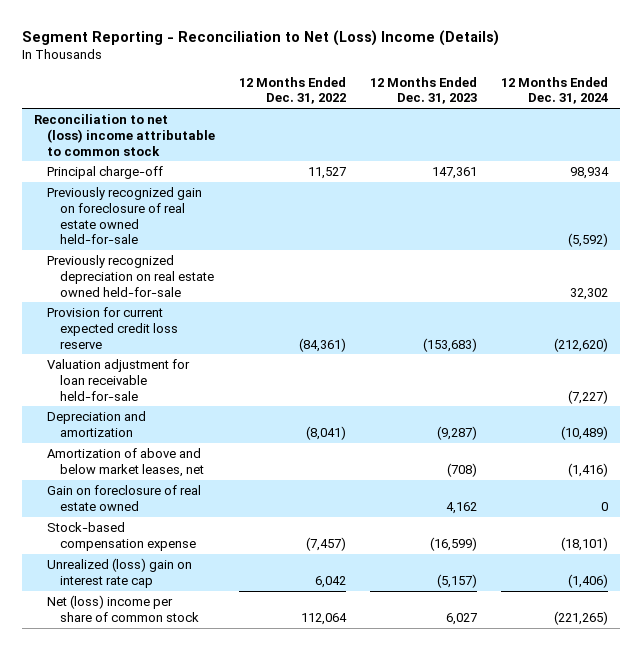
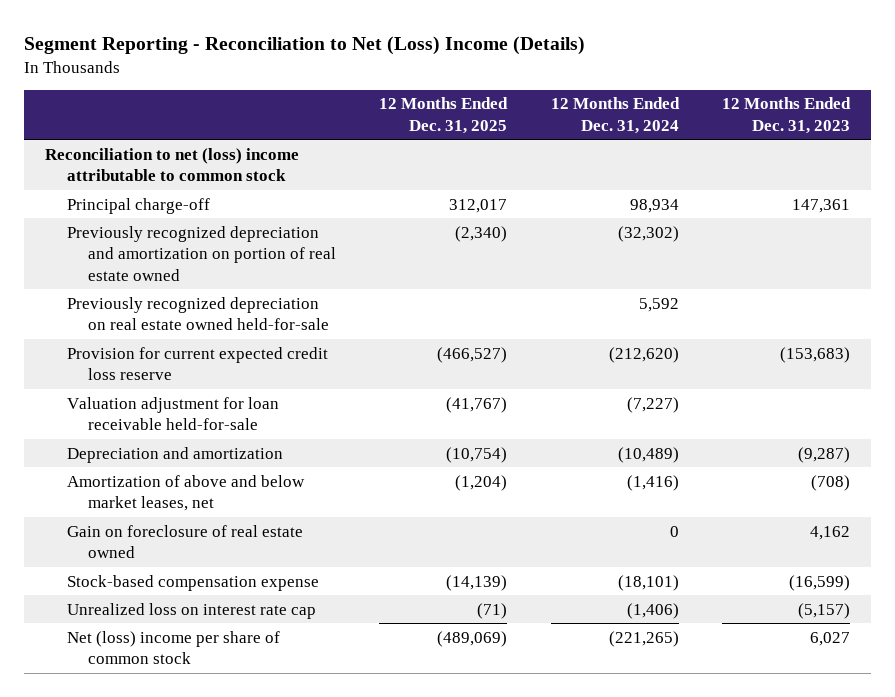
[238,76,346,105] 12 Months Ended Dec. 31, 2022 -> none
none -> [379,97,509,134] 12 Months Ended Dec. 31, 2025
[46,186,202,245] Previously recognized gain on foreclosure of real estate owned held-for-sale -> none
none -> [66,225,337,281] Previously recognized depreciation and amortization on portion of real estate owned
[569,287,608,300] 32,302 -> [638,297,679,312] 5,592
[46,557,192,588] Unrealized (loss) gain on interest rate cap -> [66,602,316,619] Unrealized loss on interest rate cap

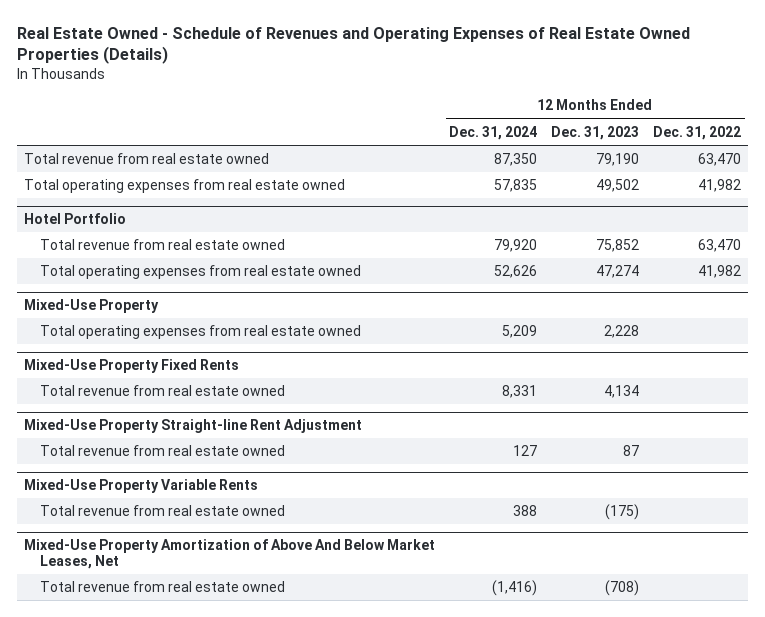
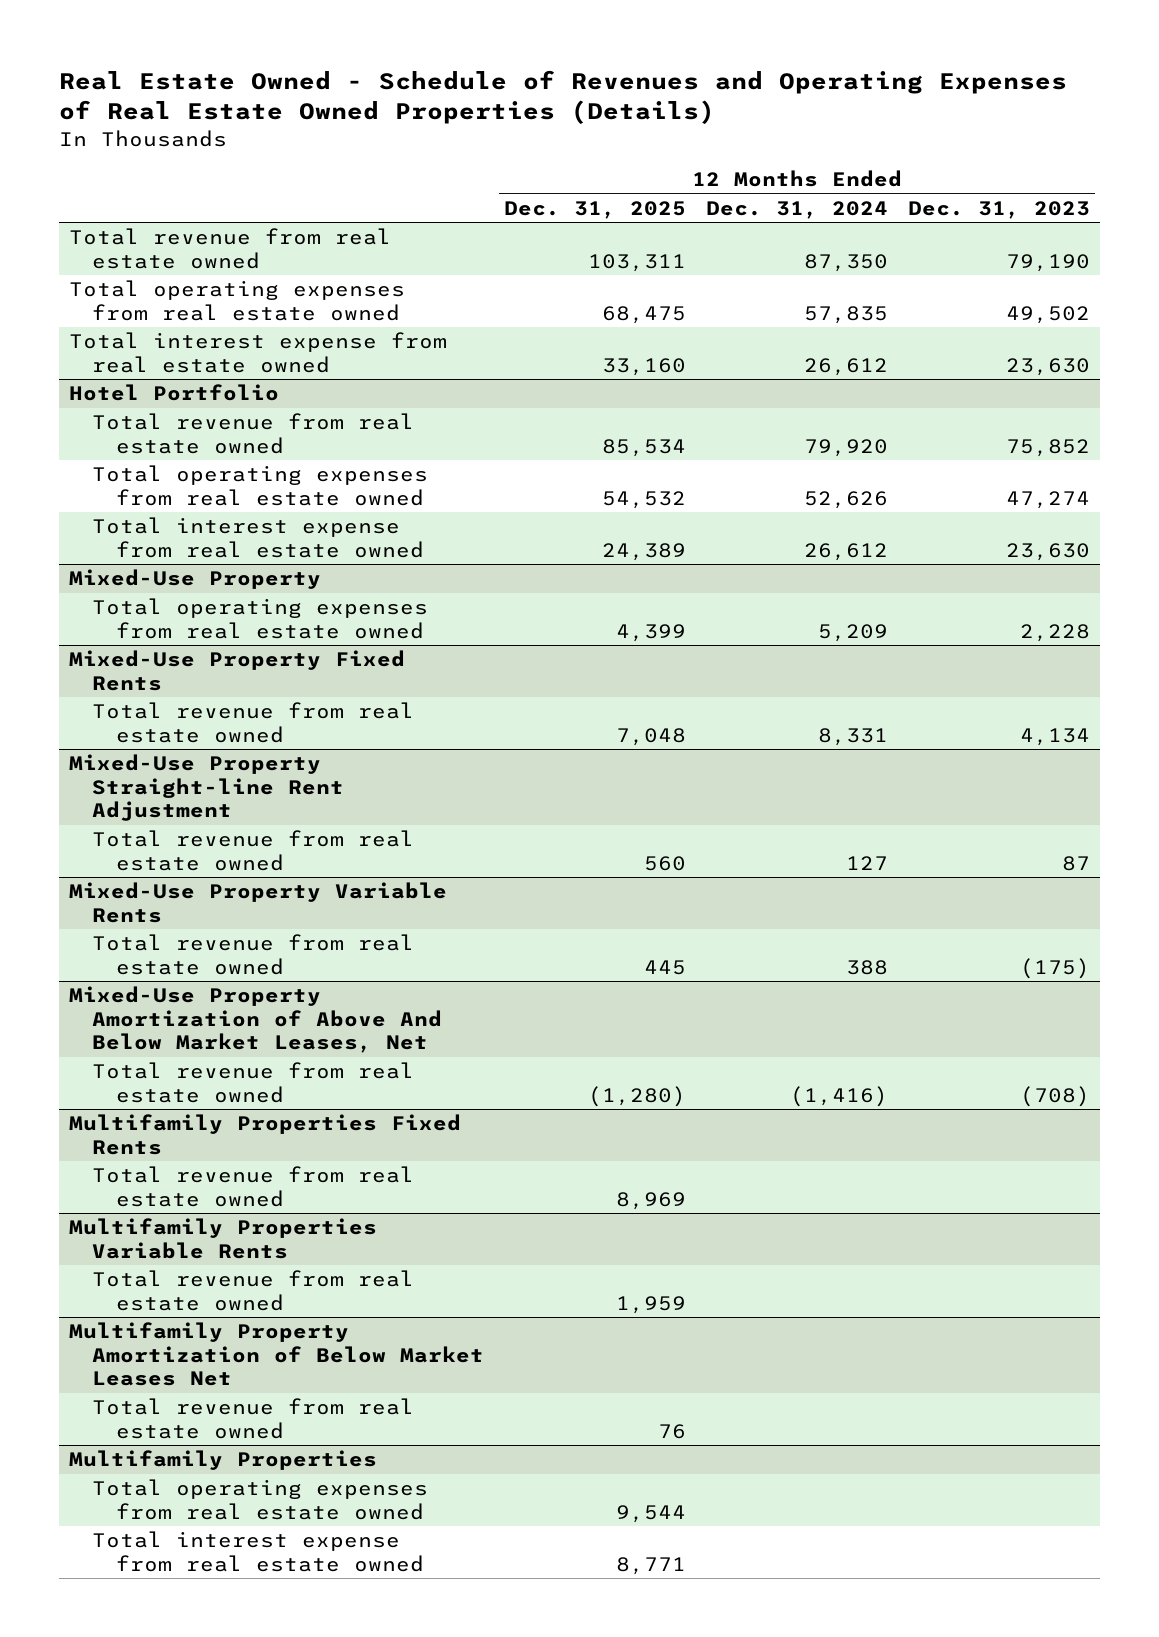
[653,125,742,140] Dec. 31, 2022 -> none
none -> [504,200,687,219] Dec. 31, 2025
none -> [68,332,447,373] Total interest expense from real estate owned
none -> [92,517,424,558] Total interest expense from real estate owned
none -> [68,1114,461,1155] Multifamily Properties Fixed Rents
none -> [92,1166,415,1207] Total revenue from real estate owned
none -> [68,1218,377,1259] Multifamily Properties Variable Rents
none -> [92,1270,415,1311] Total revenue from real estate owned
none -> [68,1322,485,1387] Multifamily Property Amortization of Below Market Leases Net
none -> [92,1398,415,1439] Total revenue from real estate owned
none -> [68,1450,377,1471] Multifamily Properties
none -> [92,1479,429,1520] Total operating expenses from real estate owned
none -> [92,1531,424,1572] Total interest expense from real estate owned

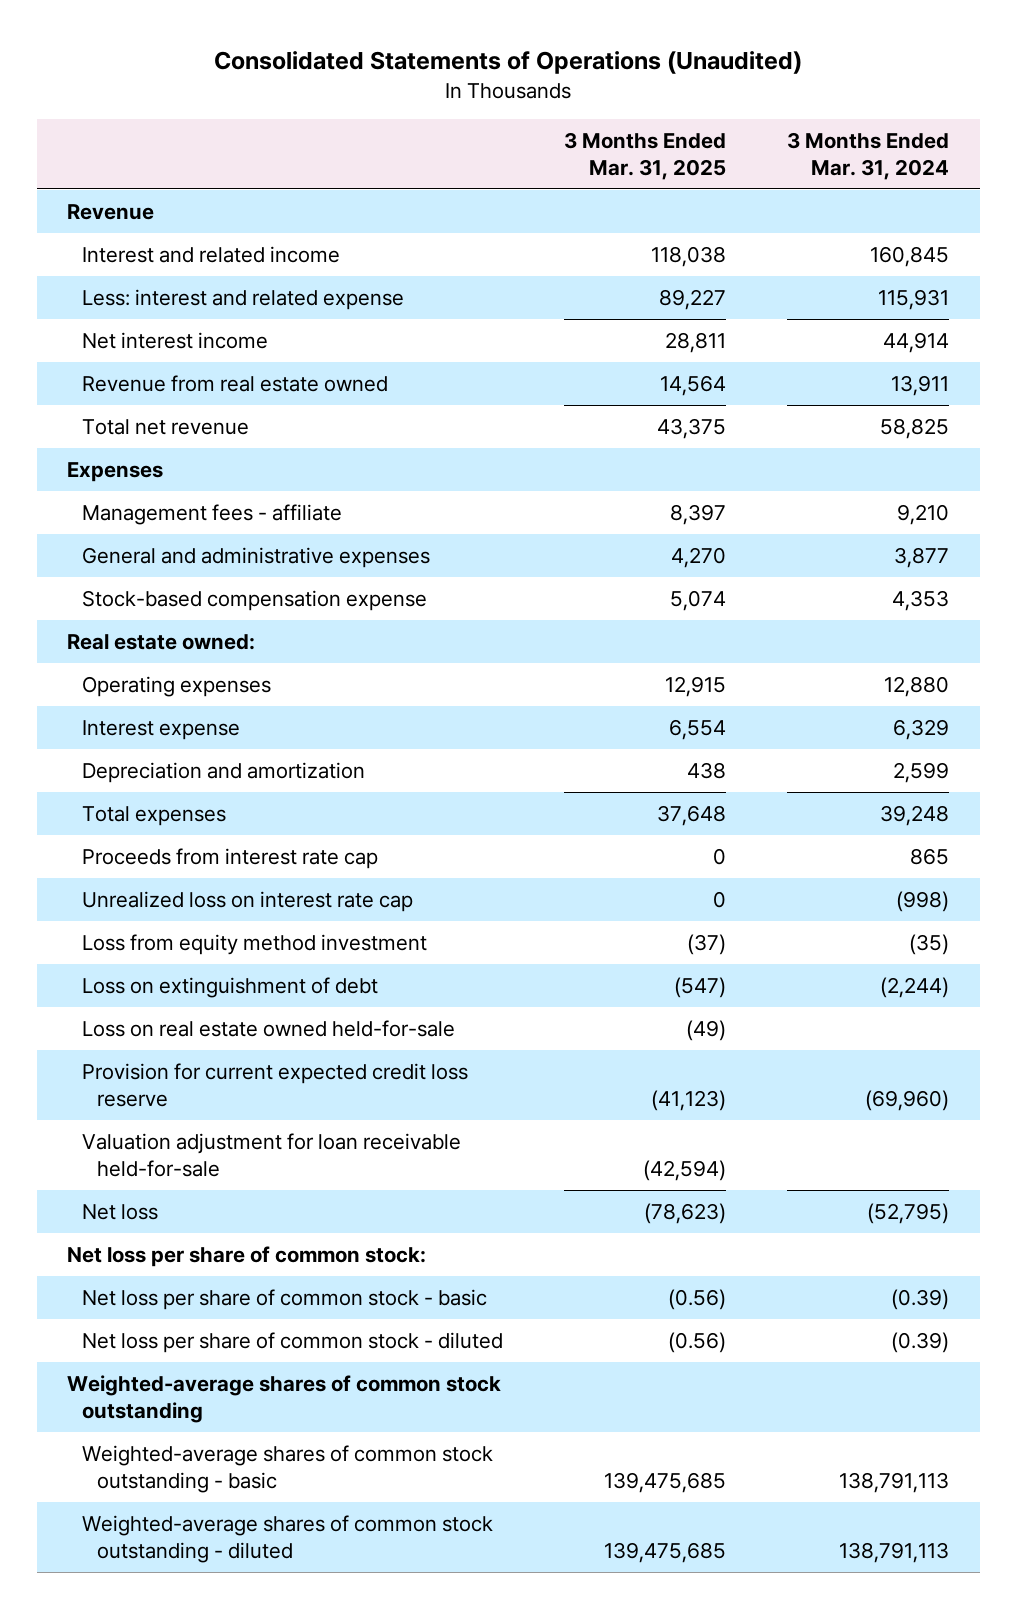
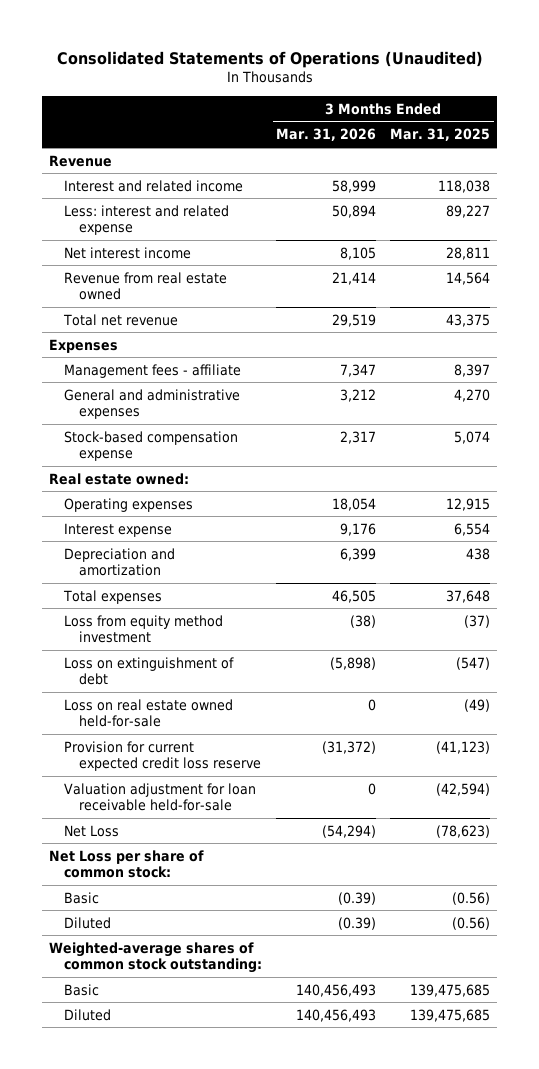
[787,131,950,180] 3 Months Ended Mar. 31, 2024 -> none
none -> [276,128,377,142] Mar. 31, 2026
[82,848,379,870] Proceeds from interest rate cap -> none
[82,891,414,913] Unrealized loss on interest rate cap -> none
[82,1204,159,1221] Net loss -> [64,824,120,837] Net Loss
[67,1246,427,1268] Net loss per share of common stock: -> [49,849,205,879] Net Loss per share of common stock:
[82,1289,488,1311] Net loss per share of common stock - basic -> [64,891,100,904] Basic
[82,1332,504,1354] Net loss per share of common stock - diluted -> [64,916,112,929] Diluted
[67,1375,502,1423] Weighted-average shares of common stock outstanding -> [49,941,263,974] Weighted-average shares of common stock outstanding:
[82,1445,494,1493] Weighted-average shares of common stock outstanding - basic -> [64,983,100,996] Basic
[82,1515,494,1563] Weighted-average shares of common stock outstanding - diluted -> [64,1008,112,1021] Diluted

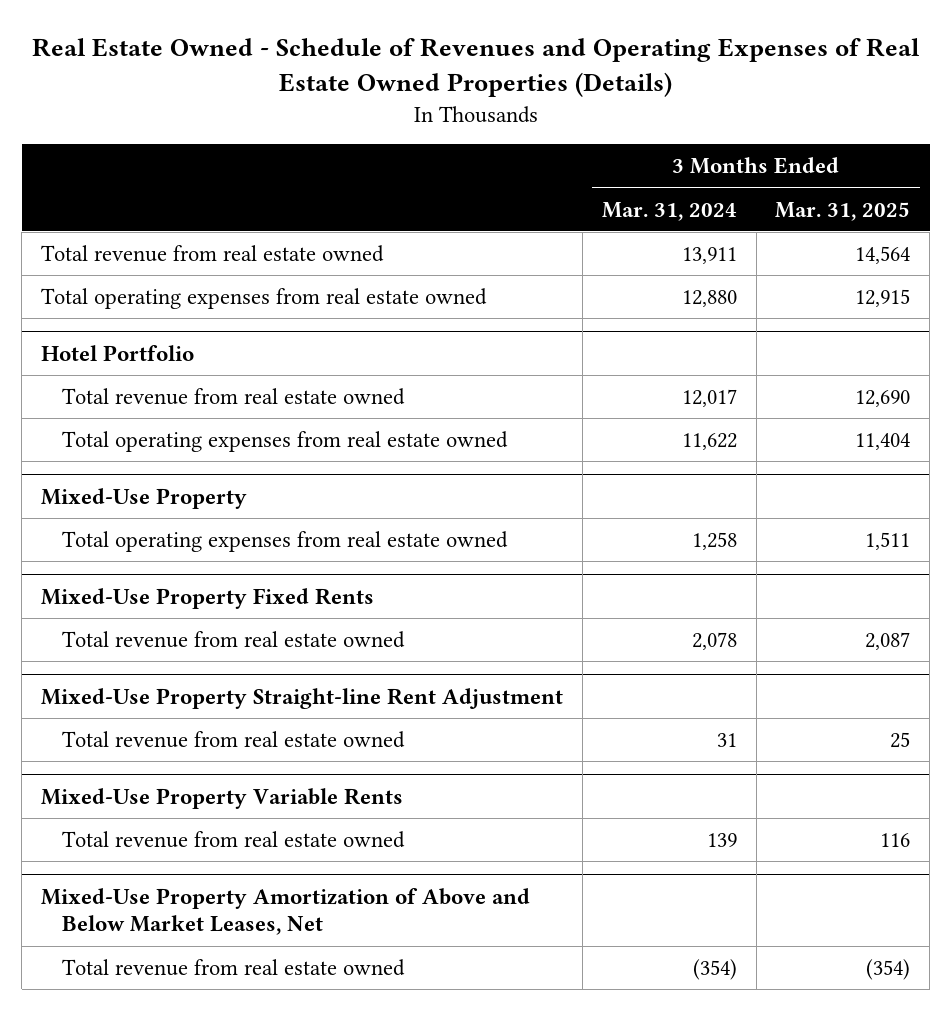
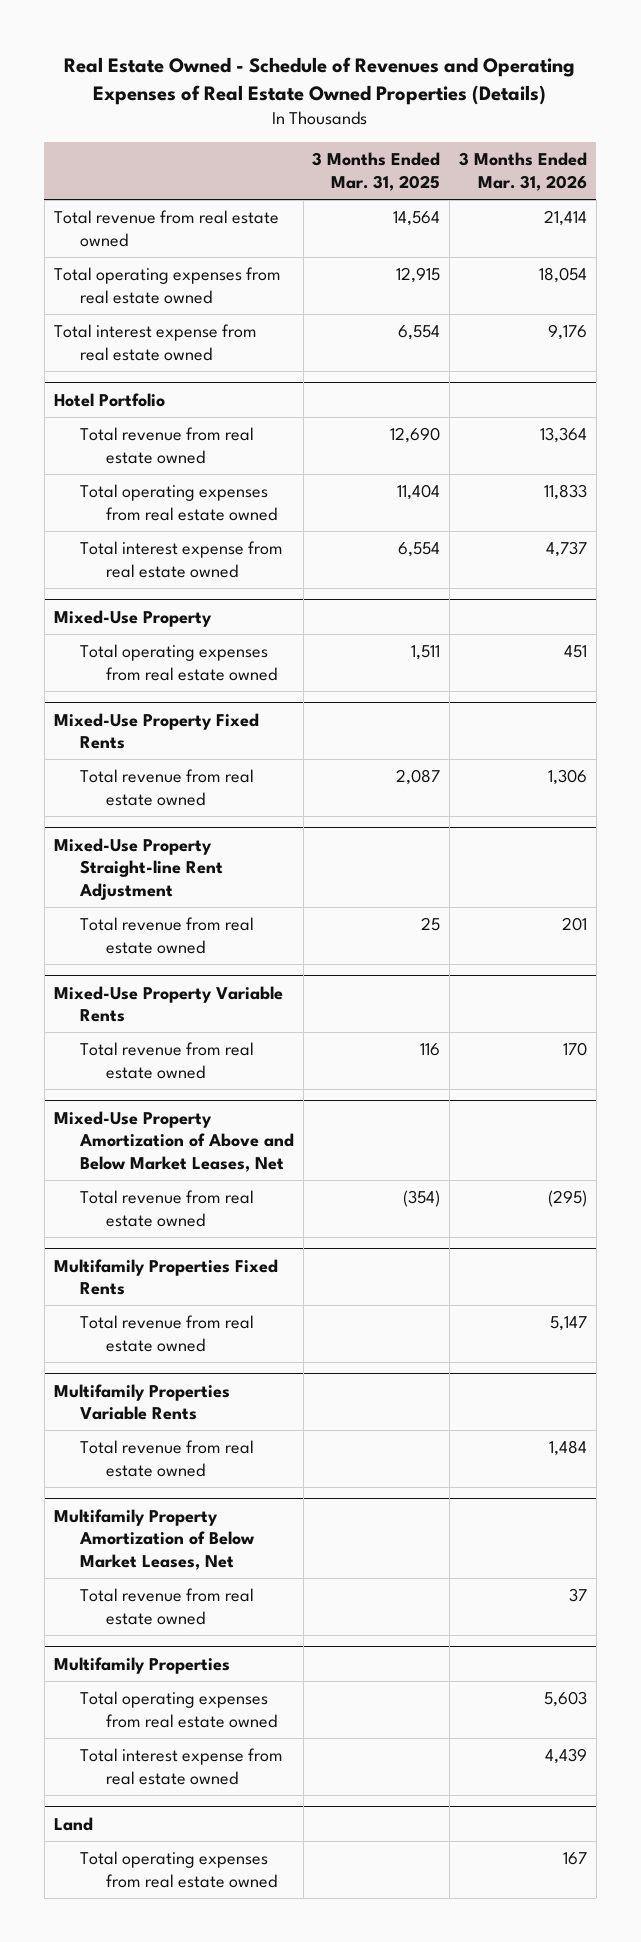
[601,201,737,221] Mar. 31, 2024 -> none
none -> [459,152,588,191] 3 Months Ended Mar. 31, 2026
none -> [53,324,257,361] Total interest expense from real estate owned
none -> [79,541,283,578] Total interest expense from real estate owned
none -> [53,1258,278,1296] Multifamily Properties Fixed Rents
none -> [79,1315,254,1352] Total revenue from real estate owned
none -> [53,1383,230,1421] Multifamily Properties Variable Rents
none -> [79,1440,254,1477] Total revenue from real estate owned
none -> [53,1508,255,1570] Multifamily Property Amortization of Below Market Leases, Net
none -> [79,1588,254,1625] Total revenue from real estate owned
none -> [53,1656,230,1674] Multifamily Properties
none -> [79,1691,277,1728] Total operating expenses from real estate owned
none -> [79,1748,283,1785] Total interest expense from real estate owned
none -> [53,1816,93,1831] Land
none -> [79,1851,277,1888] Total operating expenses from real estate owned

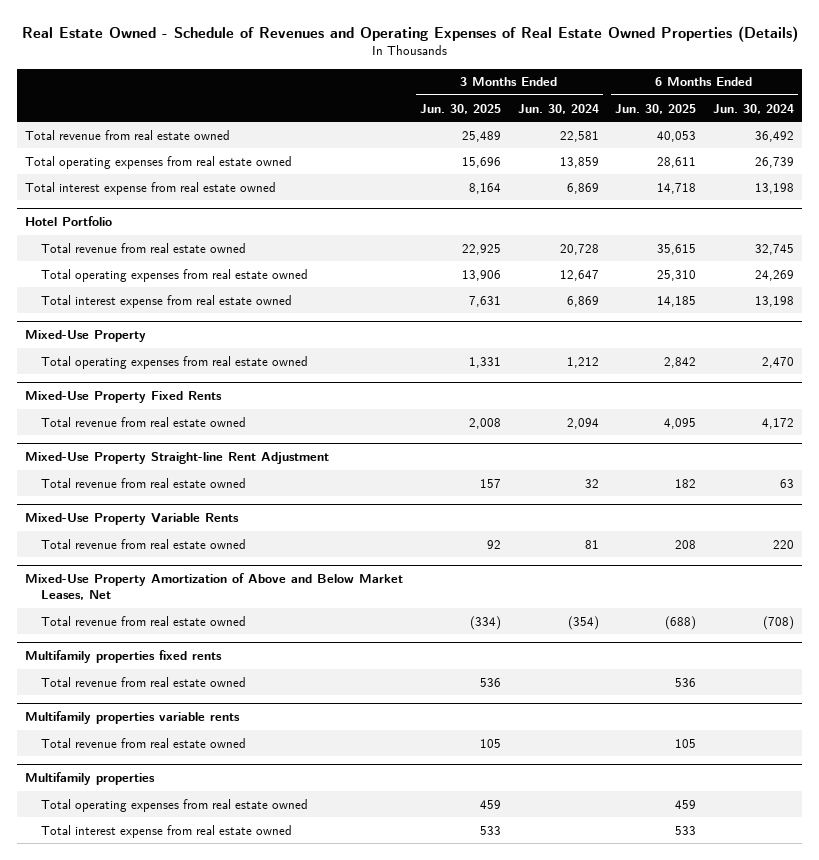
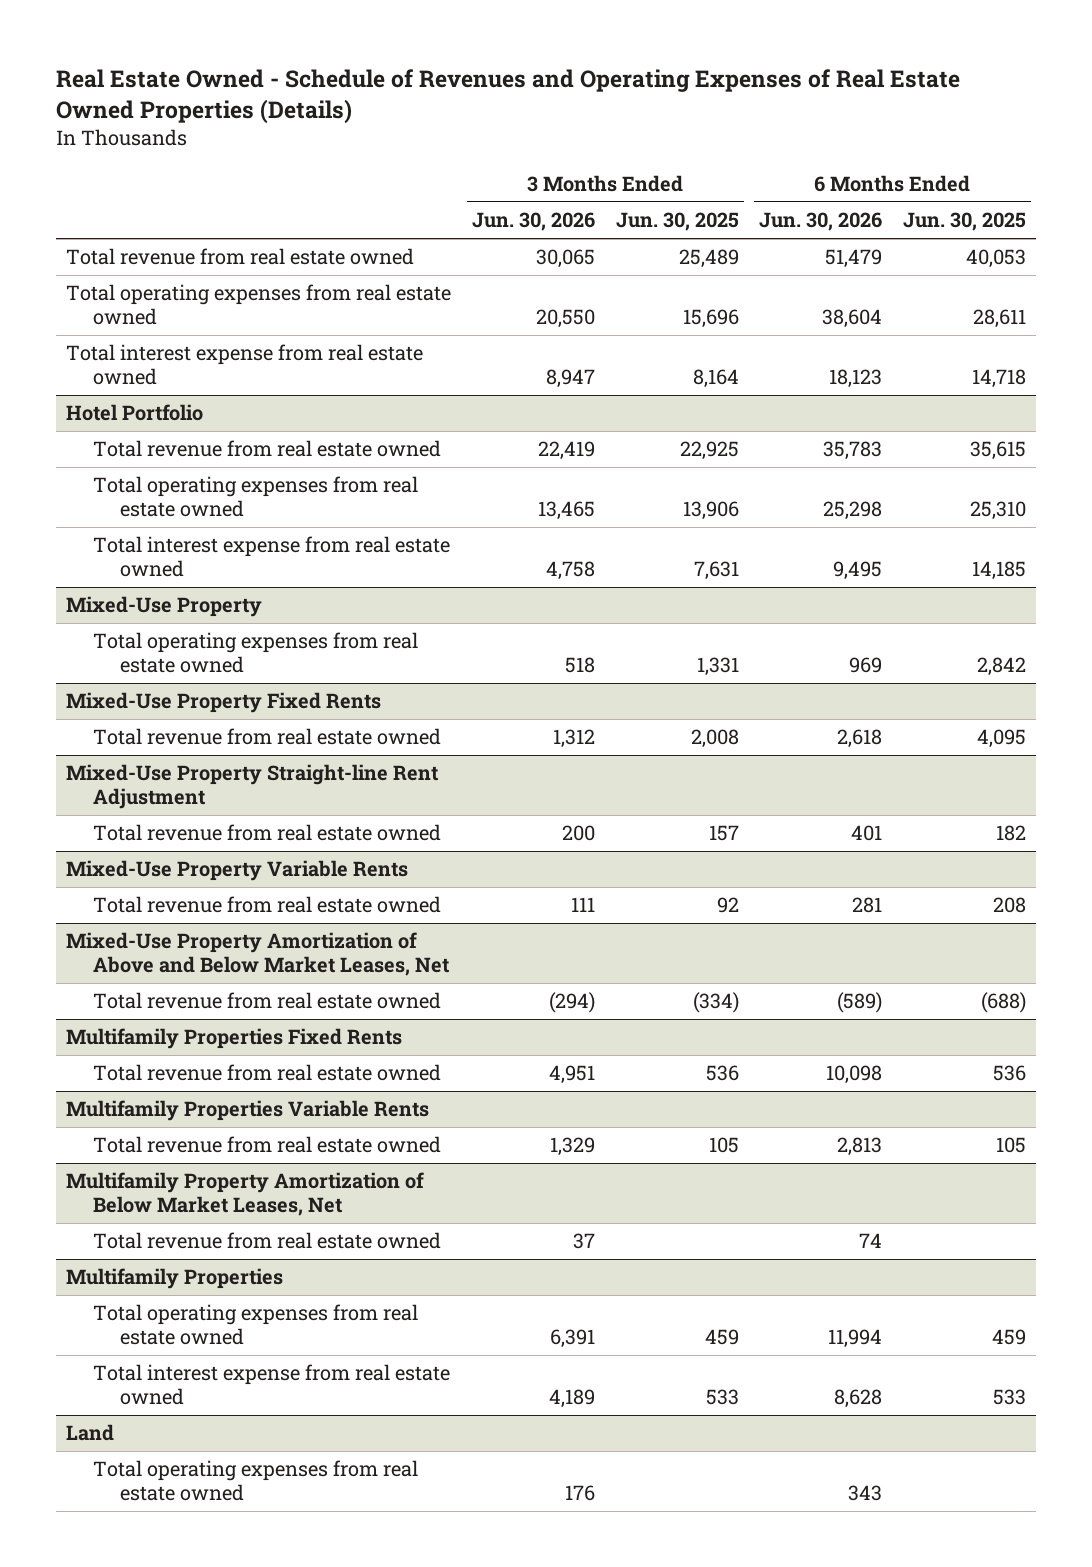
[517,103,599,114] Jun. 30, 2024 -> none
[712,103,794,114] Jun. 30, 2024 -> none
none -> [471,212,595,232] Jun. 30, 2026
none -> [759,212,883,232] Jun. 30, 2026
[25,649,223,663] Multifamily properties fixed rents -> [66,1028,403,1050] Multifamily Properties Fixed Rents
[25,710,241,724] Multifamily properties variable rents -> [66,1100,430,1122] Multifamily Properties Variable Rents
none -> [66,1172,425,1216] Multifamily Property Amortization of Below Market Leases, Net
none -> [93,1232,442,1250] Total revenue from real estate owned
[25,771,156,785] Multifamily properties -> [66,1268,284,1290] Multifamily Properties
none -> [66,1424,115,1442] Land
none -> [93,1460,419,1501] Total operating expenses from real estate owned

